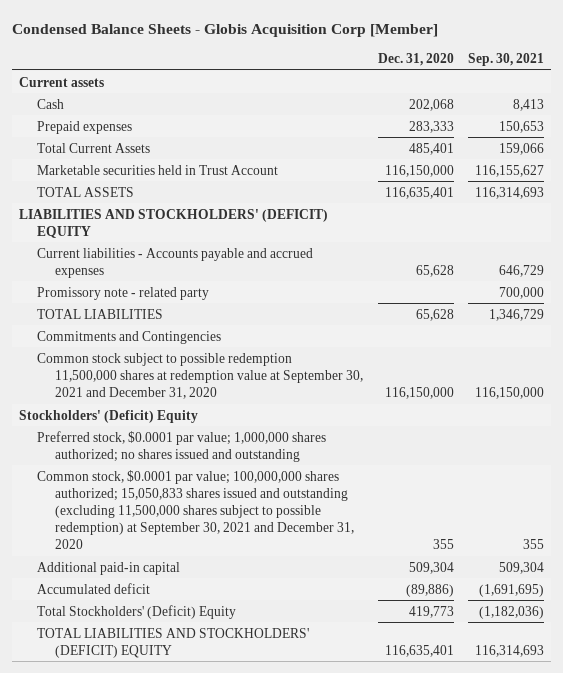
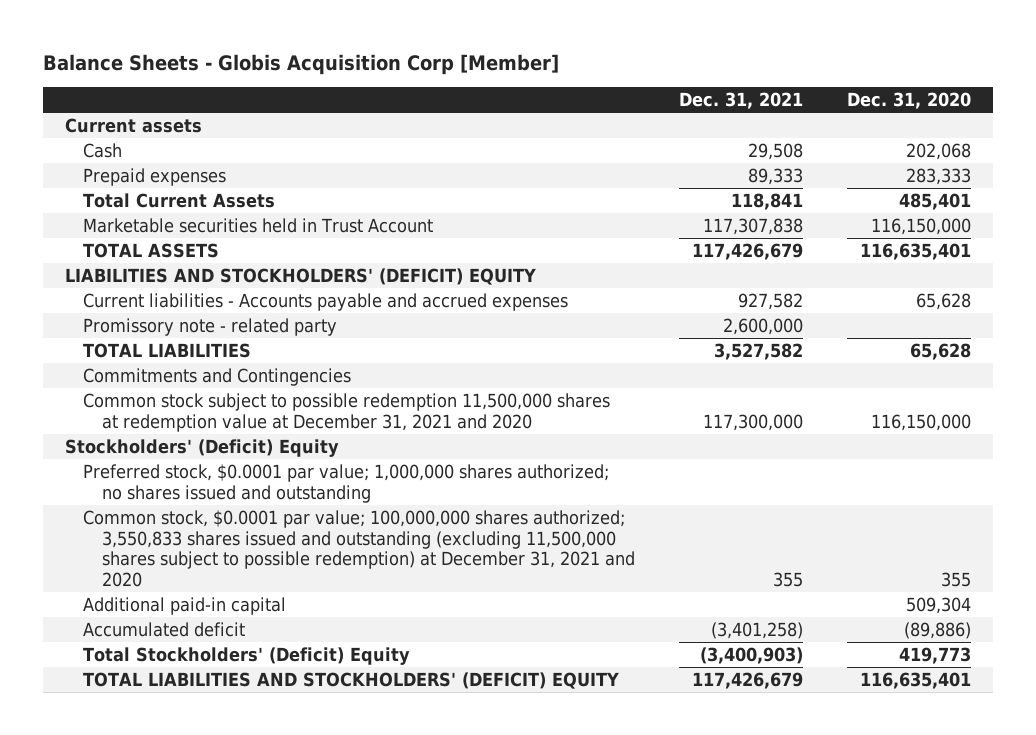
[12,23,439,37] Condensed Balance Sheets - Globis Acquisition Corp [Member] -> [42,53,559,75] Balance Sheets - Globis Acquisition Corp [Member]
[467,52,544,66] Sep. 30, 2021 -> none
none -> [678,91,803,109] Dec. 31, 2021
[37,352,364,399] Common stock subject to possible redemption 11,500,000 shares at redemption value at September 30, 2021 and December 31, 2020 -> [83,392,611,432] Common stock subject to possible redemption 11,500,000 shares at redemption value at December 31, 2021 and 2020
[37,469,355,550] Common stock, $0.0001 par value; 100,000,000 shares authorized; 15,050,833 shares issued and outstanding (excluding 11,500,000 shares subject to possible redemption) at September 30, 2021 and December 31, 2020 -> [83,509,635,587] Common stock, $0.0001 par value; 100,000,000 shares authorized; 3,550,833 shares issued and outstanding (excluding 11,500,000 shares subject to possible redemption) at December 31, 2021 and 2020

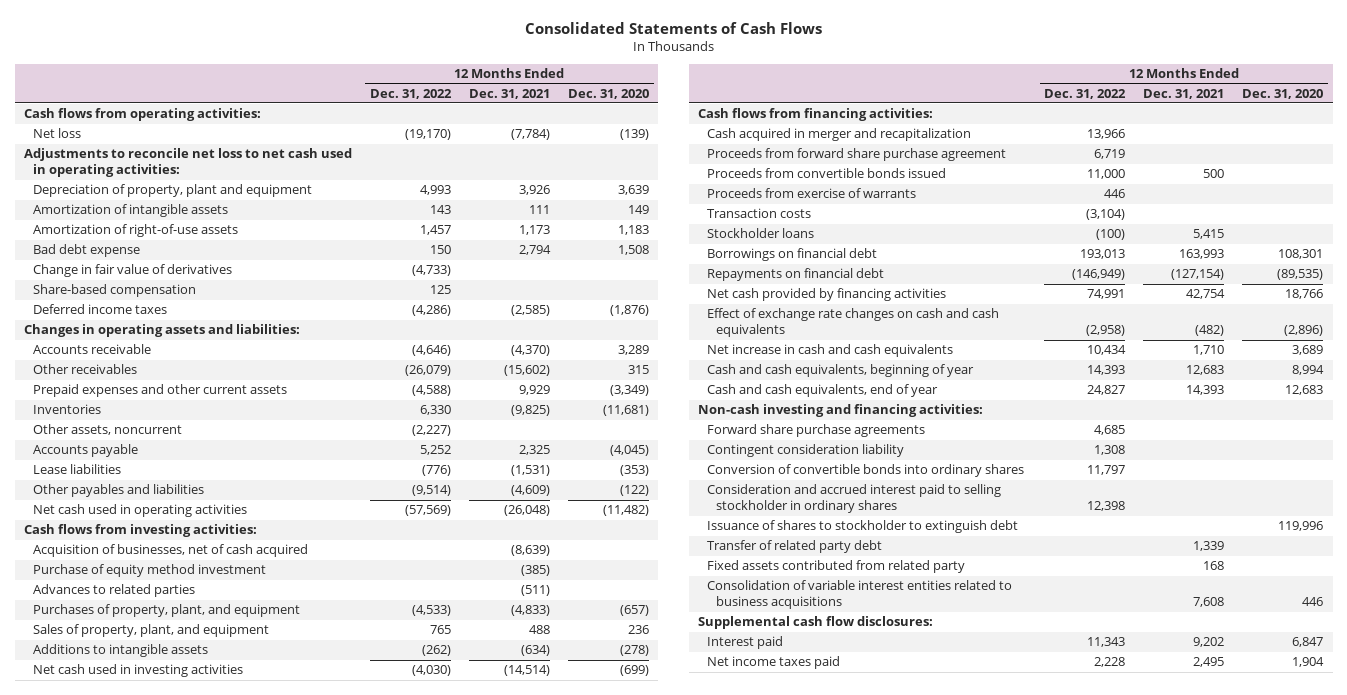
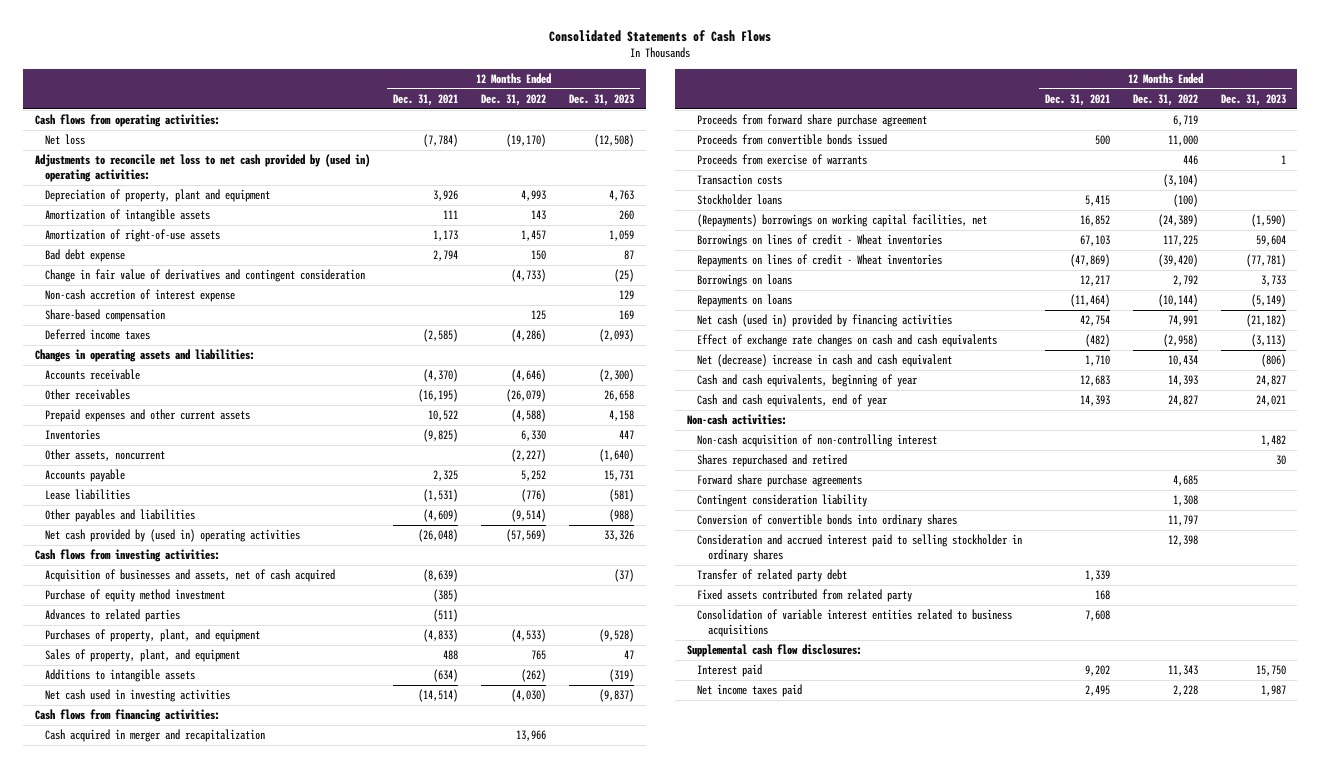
[567,88,649,99] Dec. 31, 2020 -> none
none -> [569,93,635,106] Dec. 31, 2023
[23,148,352,178] Adjustments to reconcile net loss to net cash used in operating activities: -> [34,154,370,183] Adjustments to reconcile net loss to net cash provided by (used in) operating activities:
[32,264,232,278] Change in fair value of derivatives -> [45,269,366,283] Change in fair value of derivatives and contingent consideration
none -> [45,289,236,303] Non-cash accretion of interest expense
[503,365,550,377] (15,602) -> [418,389,459,403] (16,195)
[518,385,550,396] 9,929 -> [428,410,459,422] 10,522
[32,504,247,518] Net cash used in operating activities -> [45,529,301,543] Net cash provided by (used in) operating activities
[32,544,308,558] Acquisition of businesses, net of cash acquired -> [45,569,336,583] Acquisition of businesses and assets, net of cash acquired
[707,248,878,262] Borrowings on financial debt -> none
[707,268,885,282] Repayments on financial debt -> none
none -> [697,214,988,228] (Repayments) borrowings on working capital facilities, net
none -> [697,234,943,248] Borrowings on lines of credit - Wheat inventories
none -> [697,254,943,268] Repayments on lines of credit - Wheat inventories
none -> [697,274,793,288] Borrowings on loans
none -> [697,294,793,308] Repayments on loans
[707,288,947,302] Net cash provided by financing activities -> [697,314,953,328] Net cash (used in) provided by financing activities
[707,344,954,358] Net increase in cash and cash equivalents -> [697,354,953,368] Net (decrease) increase in cash and cash equivalent
[698,404,984,418] Non-cash investing and financing activities: -> [686,414,787,426] Non-cash activities:
none -> [697,434,938,448] Non-cash acquisition of non-controlling interest
none -> [697,454,848,468] Shares repurchased and retired
[707,520,1019,534] Issuance of shares to stockholder to extinguish debt -> none

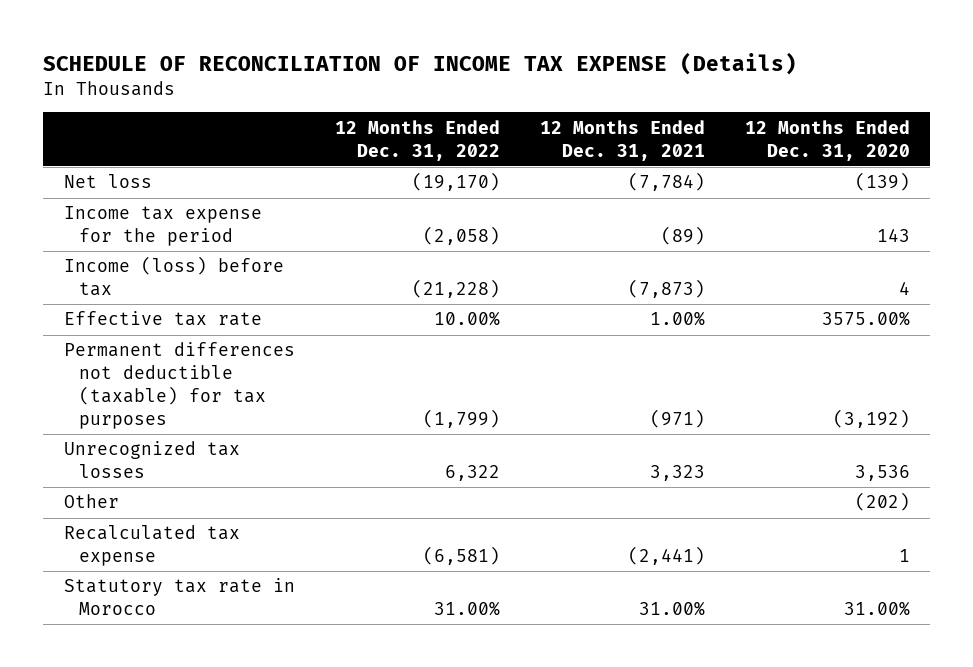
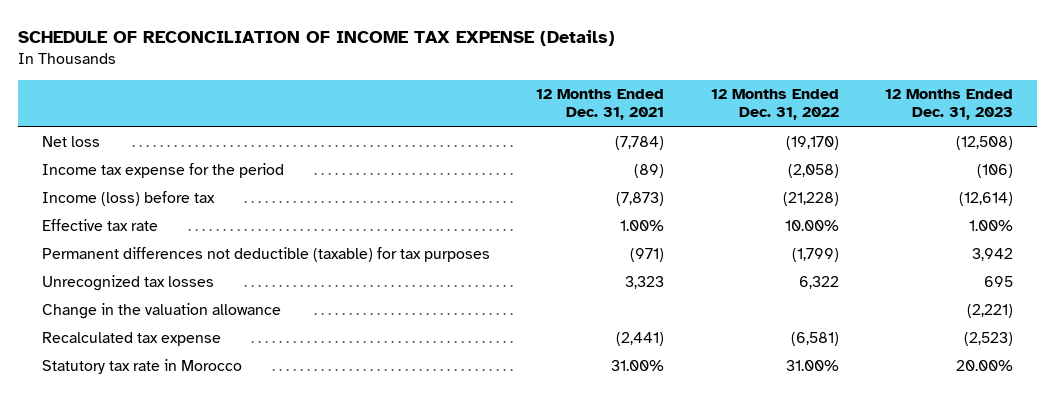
[744,119,910,161] 12 Months Ended Dec. 31, 2020 -> none
none -> [885,89,1014,121] 12 Months Ended Dec. 31, 2023
[63,494,119,509] Other -> [41,302,281,319] Change in the valuation allowance

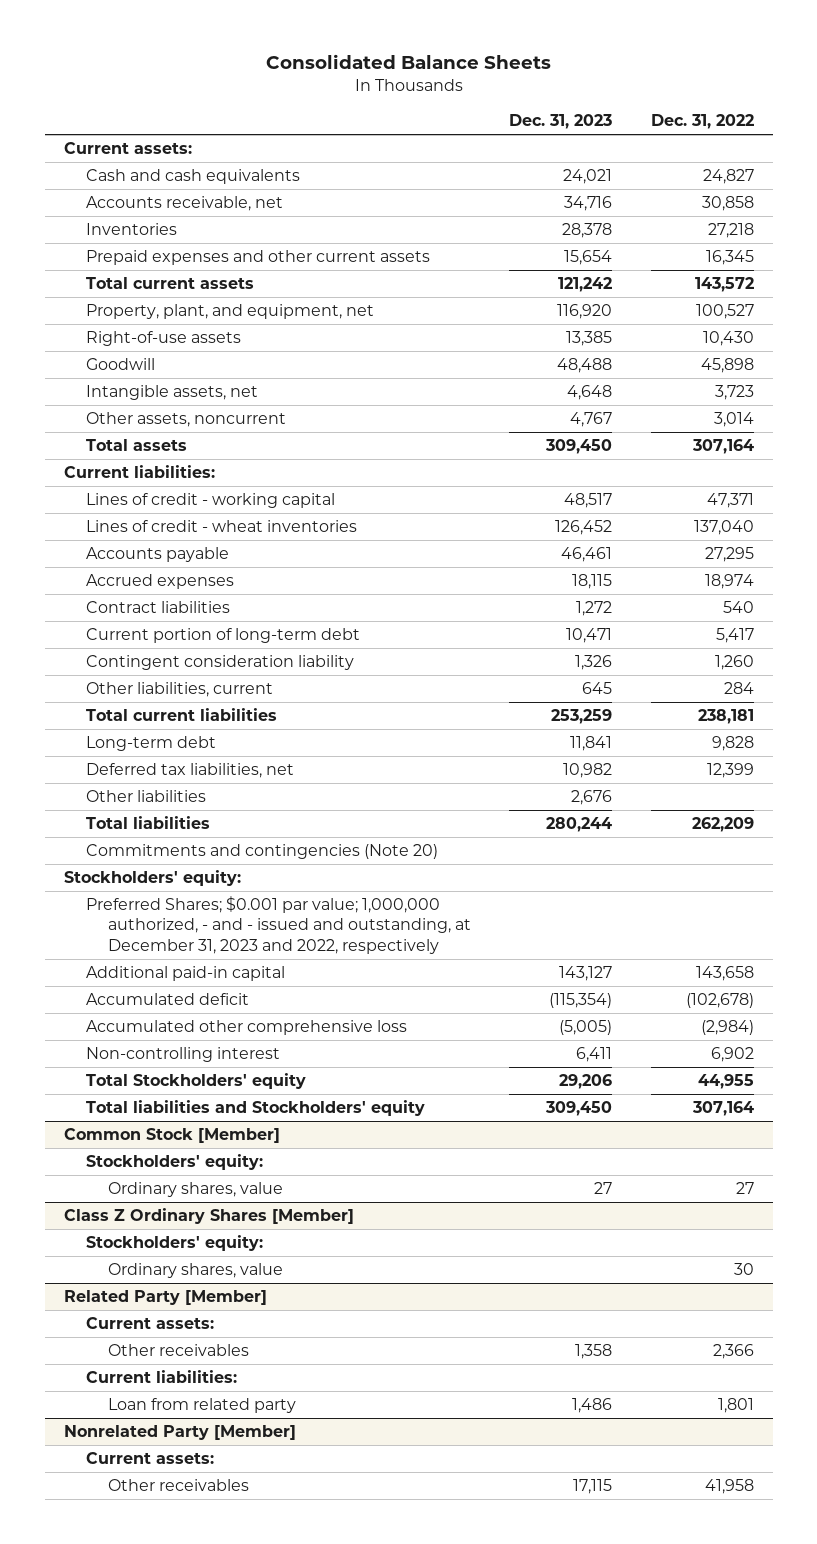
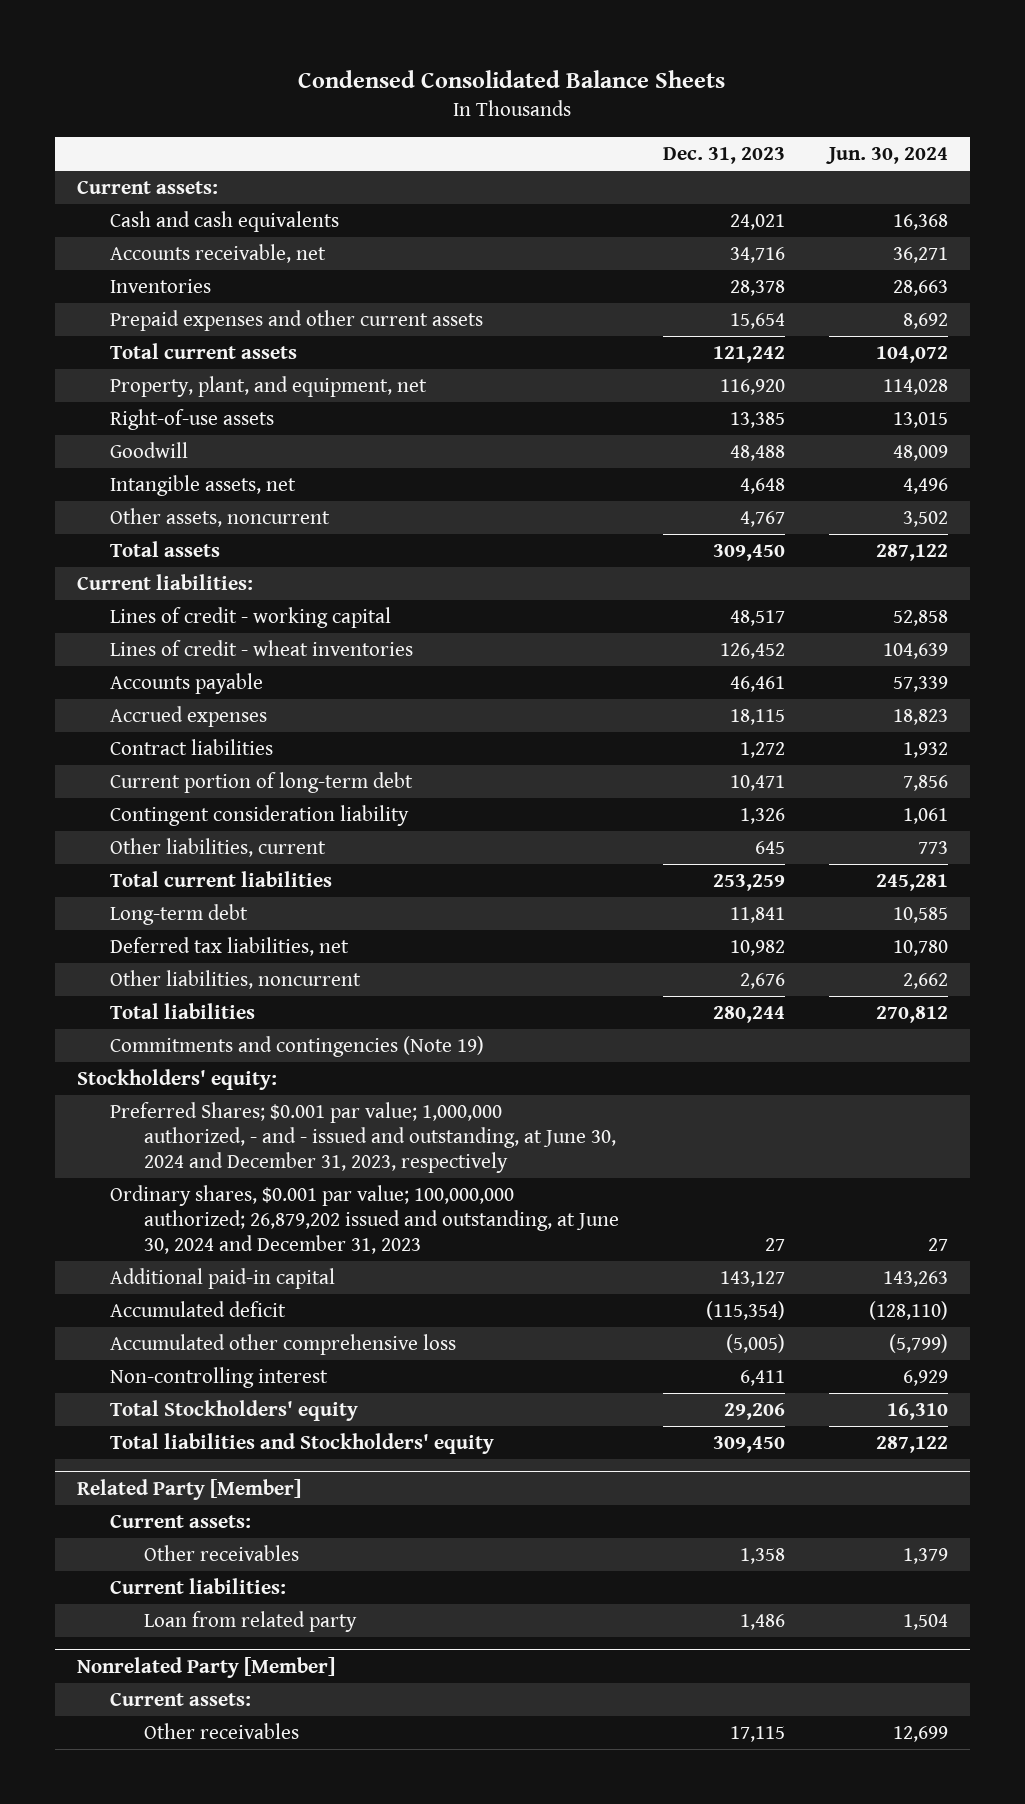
[265,54,551,70] Consolidated Balance Sheets -> [298,69,726,88] Condensed Consolidated Balance Sheets
[650,114,754,130] Dec. 31, 2022 -> none
none -> [825,147,948,165] Jun. 30, 2024
[85,790,206,803] Other liabilities -> [110,970,362,990] Other liabilities, noncurrent
[85,844,438,860] Commitments and contingencies (Note 20) -> [110,1036,485,1058] Commitments and contingencies (Note 19)
[85,896,471,954] Preferred Shares; $0.001 par value; 1,000,000 authorized, - and - issued and outstanding, at December 31, 2023 and 2022, respectively -> [110,1102,616,1174] Preferred Shares; $0.001 par value; 1,000,000 authorized, - and - issued and outstanding, at June 30, 2024 and December 31, 2023, respectively
none -> [110,1185,619,1255] Ordinary shares, $0.001 par value; 100,000,000 authorized; 26,879,202 issued and outstanding, at June 30, 2024 and December 31, 2023
[63,1128,280,1144] Common Stock [Member] -> none
[85,1154,263,1171] Stockholders' equity: -> none
[107,1182,283,1198] Ordinary shares, value -> none
[63,1208,354,1225] Class Z Ordinary Shares [Member] -> none
[85,1235,263,1252] Stockholders' equity: -> none
[107,1263,283,1279] Ordinary shares, value -> none

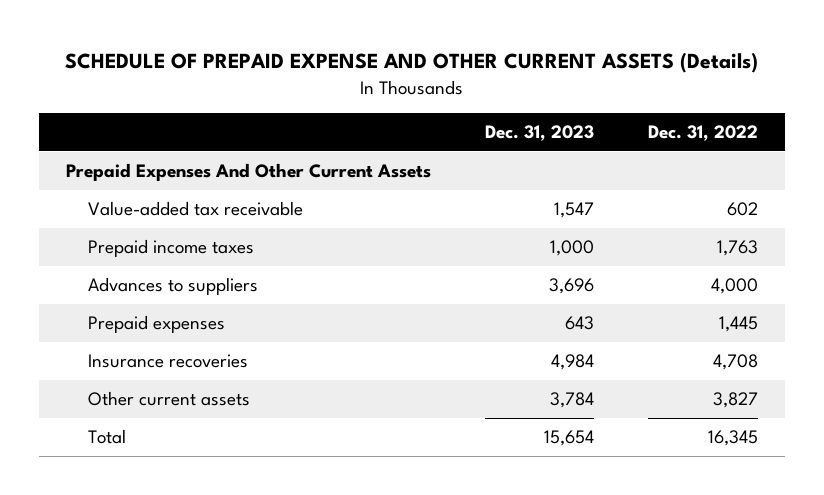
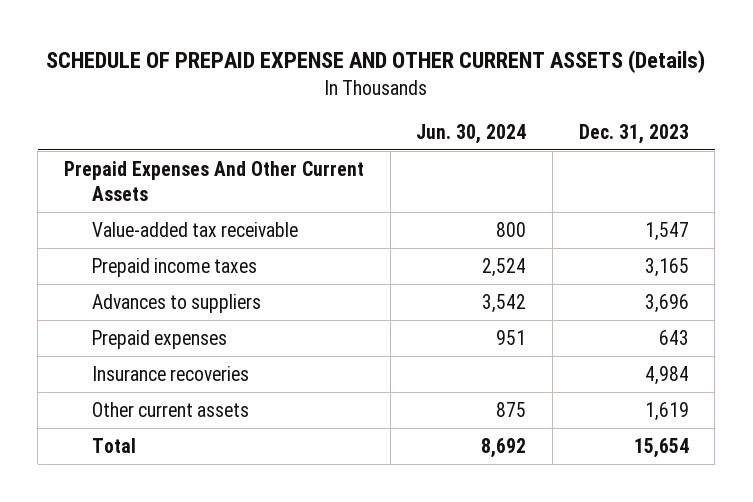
[647,124,758,141] Dec. 31, 2022 -> none
none -> [416,124,527,145] Jun. 30, 2024
[549,240,594,257] 1,000 -> [644,257,689,277] 3,165
[549,392,594,409] 3,784 -> [644,401,689,421] 1,619

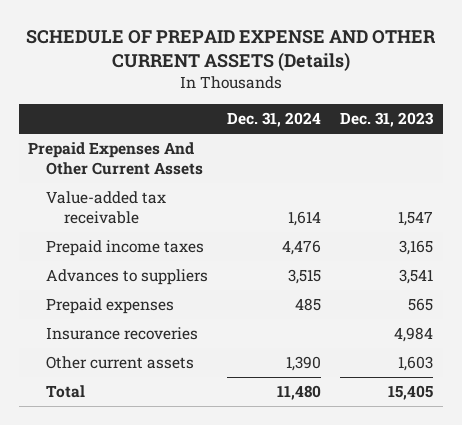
[416,124,527,145] Jun. 30, 2024 -> none
none -> [227,112,322,128] Dec. 31, 2024
[644,293,689,313] 3,696 -> [399,269,434,285] 3,541
[658,329,689,345] 643 -> [408,298,434,312] 565
[644,401,689,421] 1,619 -> [398,356,434,372] 1,603
[633,437,689,458] 15,654 -> [388,385,434,401] 15,405

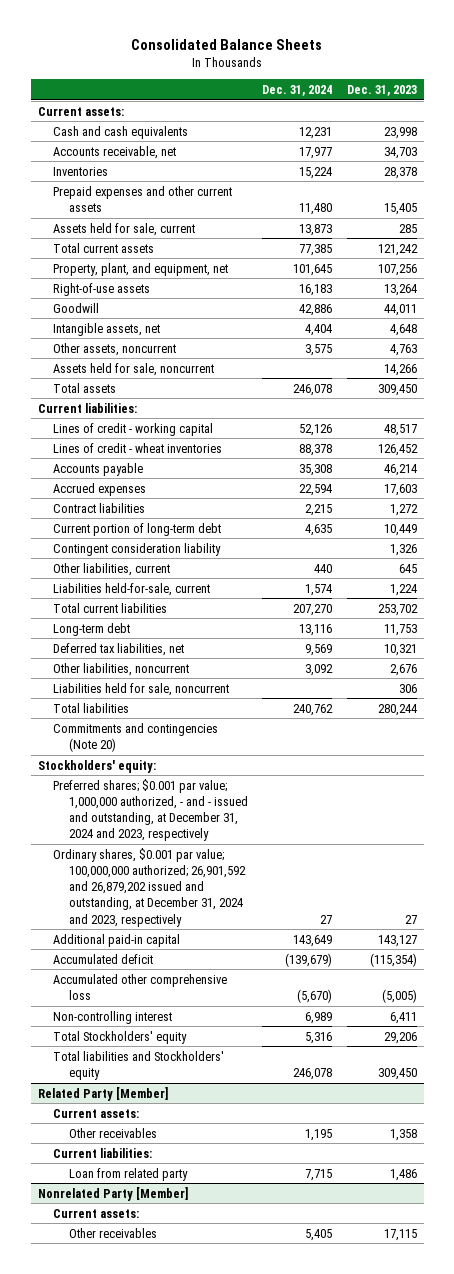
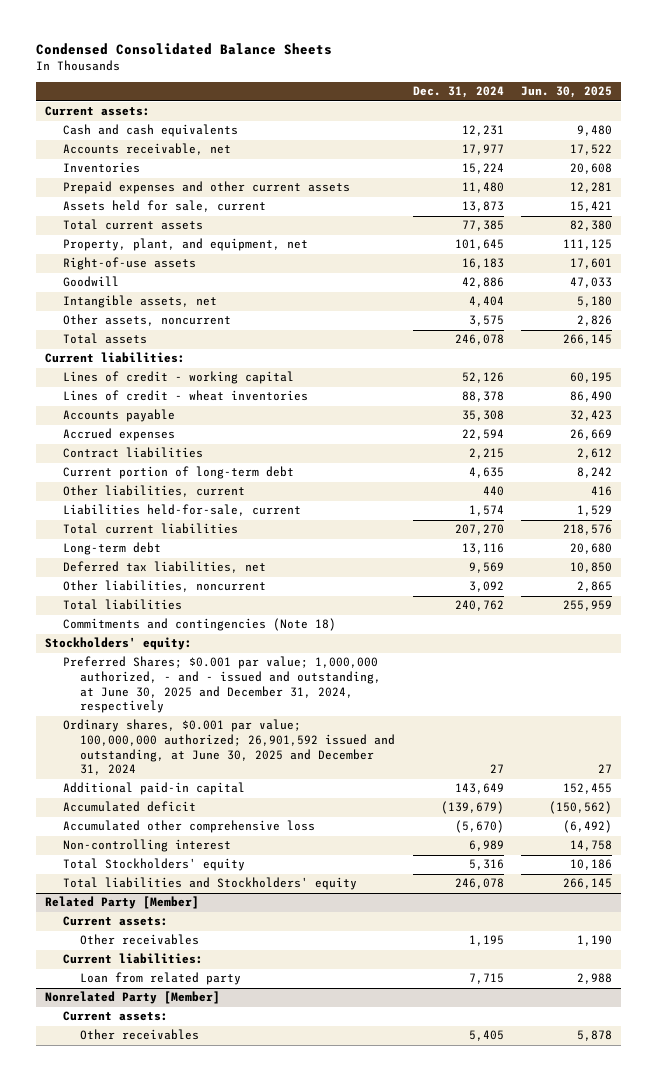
[131,38,323,50] Consolidated Balance Sheets -> [35,43,332,56] Condensed Consolidated Balance Sheets
[346,84,417,96] Dec. 31, 2023 -> none
none -> [521,86,613,99] Jun. 30, 2025
[53,362,215,376] Assets held for sale, noncurrent -> none
[53,542,222,556] Contingent consideration liability -> none
[53,682,230,696] Liabilities held for sale, noncurrent -> none
[53,722,219,752] Commitments and contingencies (Note 20) -> [62,618,336,632] Commitments and contingencies (Note 18)
[53,778,249,842] Preferred shares; $0.001 par value; 1,000,000 authorized, - and - issued and outstanding, at December 31, 2024 and 2023, respectively -> [62,656,382,714] Preferred Shares; $0.001 par value; 1,000,000 authorized, - and - issued and outstanding, at June 30, 2025 and December 31, 2024, respectively
[53,847,247,927] Ordinary shares, $0.001 par value; 100,000,000 authorized; 26,901,592 and 26,879,202 issued and outstanding, at December 31, 2024 and 2023, respectively -> [62,719,396,776] Ordinary shares, $0.001 par value; 100,000,000 authorized; 26,901,592 issued and outstanding, at June 30, 2025 and December 31, 2024

